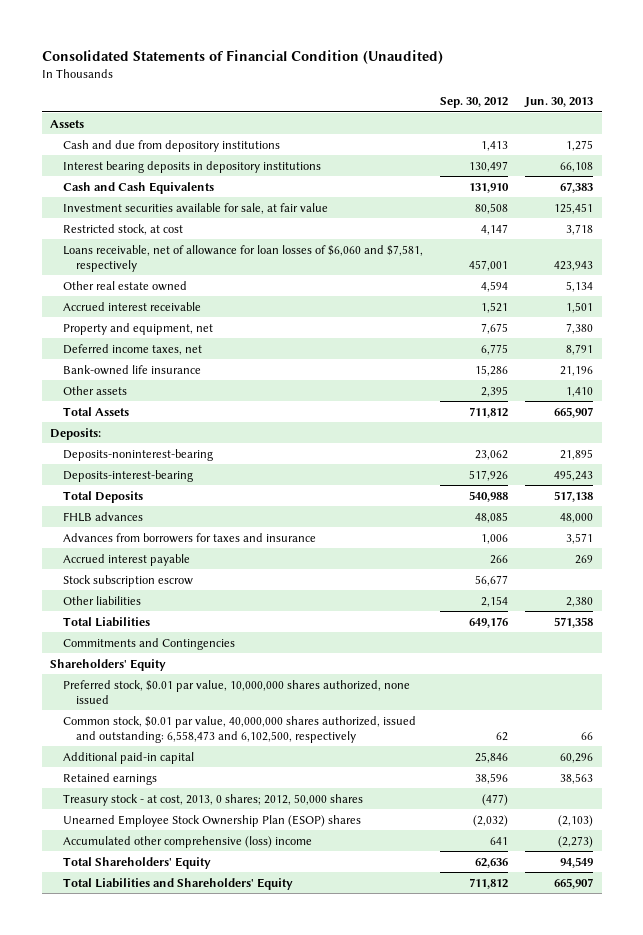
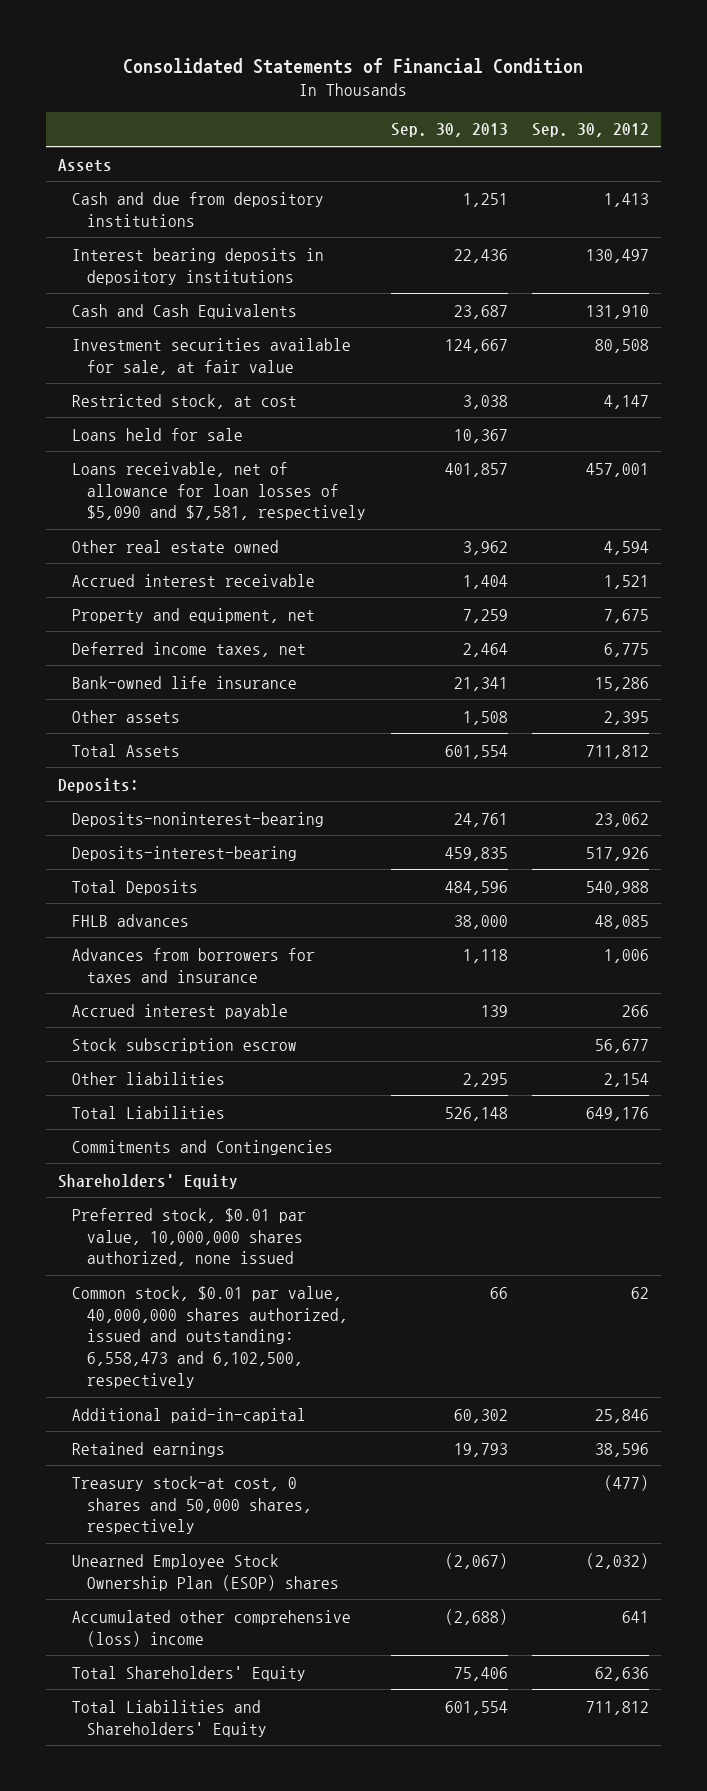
[41,50,443,65] Consolidated Statements of Financial Condition (Unaudited) -> [123,57,584,74] Consolidated Statements of Financial Condition
[524,97,594,109] Jun. 30, 2013 -> none
none -> [390,123,508,138] Sep. 30, 2013
none -> [72,427,244,441] Loans held for sale
[63,244,424,272] Loans receivable, net of allowance for loan losses of $6,060 and $7,581, respectively -> [72,461,367,521] Loans receivable, net of allowance for loan losses of $5,090 and $7,581, respectively
[63,751,195,764] Additional paid-in capital -> [72,1407,307,1423] Additional paid-in-capital
[63,793,364,806] Treasury stock - at cost, 2013, 0 shares; 2012, 50,000 shares -> [72,1475,313,1535] Treasury stock-at cost, 0 shares and 50,000 shares, respectively

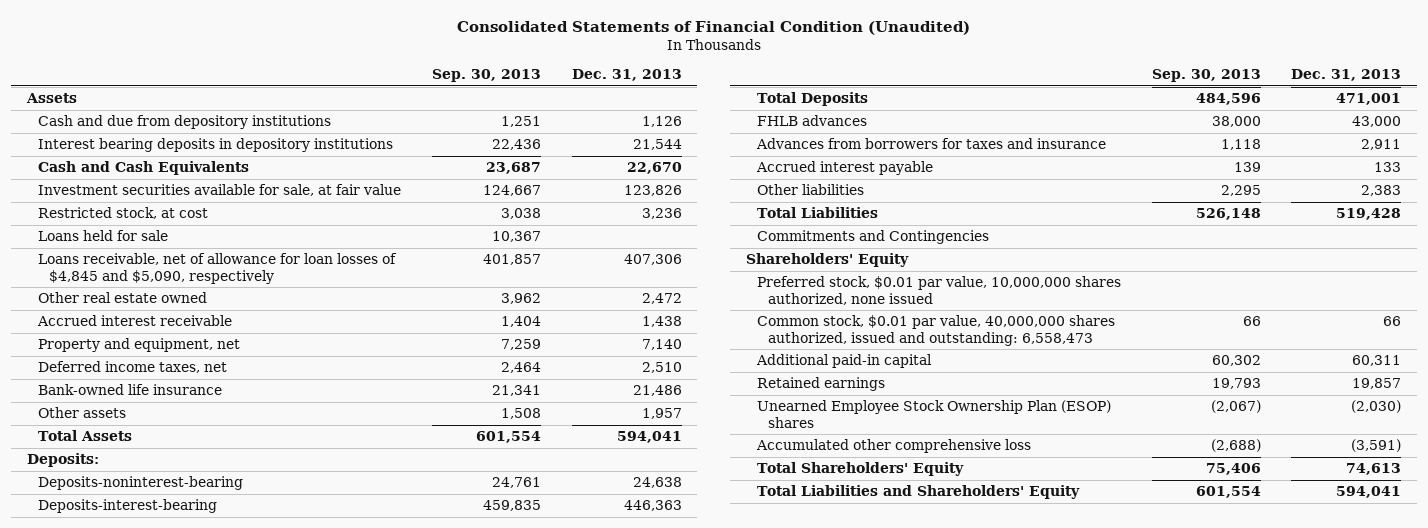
[123,57,584,74] Consolidated Statements of Financial Condition -> [456,20,970,35] Consolidated Statements of Financial Condition (Unaudited)
[532,123,650,138] Sep. 30, 2012 -> none
none -> [571,69,682,82] Dec. 31, 2013
[72,461,367,521] Loans receivable, net of allowance for loan losses of $5,090 and $7,581, respectively -> [37,253,397,284] Loans receivable, net of allowance for loan losses of $4,845 and $5,090, respectively
[72,1037,298,1053] Stock subscription escrow -> none
[72,1285,349,1389] Common stock, $0.01 par value, 40,000,000 shares authorized, issued and outstanding: 6,558,473 and 6,102,500, respectively -> [756,315,1115,346] Common stock, $0.01 par value, 40,000,000 shares authorized, issued and outstanding: 6,558,473
[72,1407,307,1423] Additional paid-in-capital -> [755,354,932,369] Additional paid-in capital
[72,1475,313,1535] Treasury stock-at cost, 0 shares and 50,000 shares, respectively -> none
[72,1609,352,1647] Accumulated other comprehensive (loss) income -> [755,439,1031,454] Accumulated other comprehensive loss

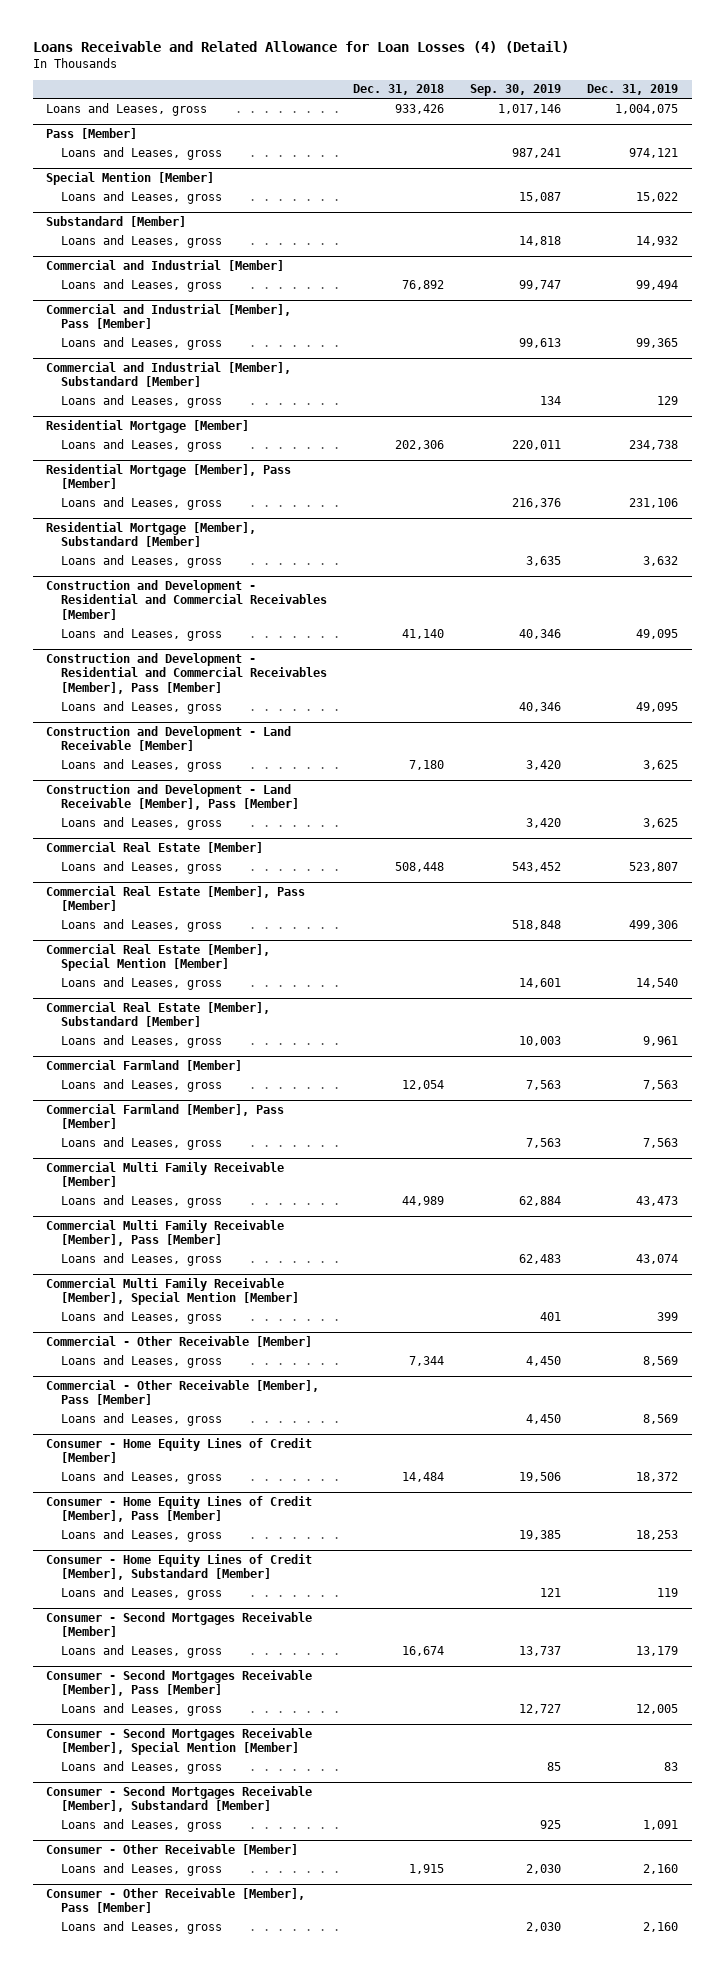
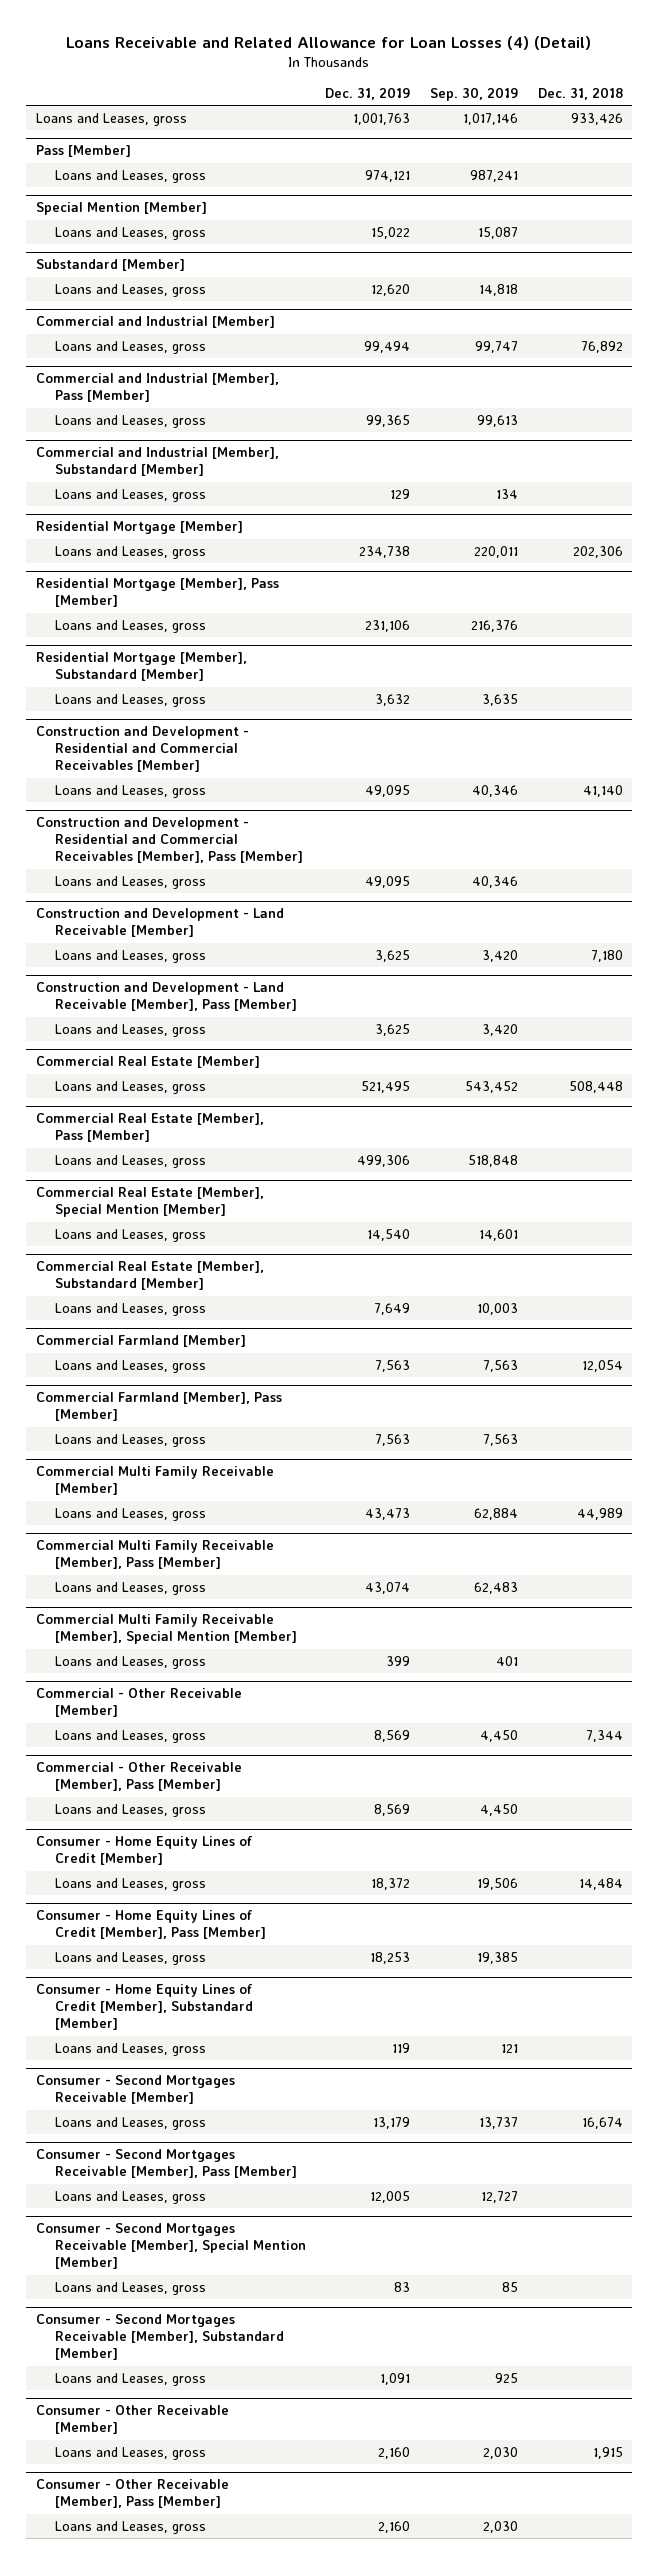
[615,103,679,114] 1,004,075 -> [353,112,411,125] 1,001,763
[636,235,679,246] 14,932 -> [371,283,411,296] 12,620
[629,861,679,872] 523,807 -> [361,1080,411,1093] 521,495
[643,1035,679,1046] 9,961 -> [374,1302,411,1315] 7,649

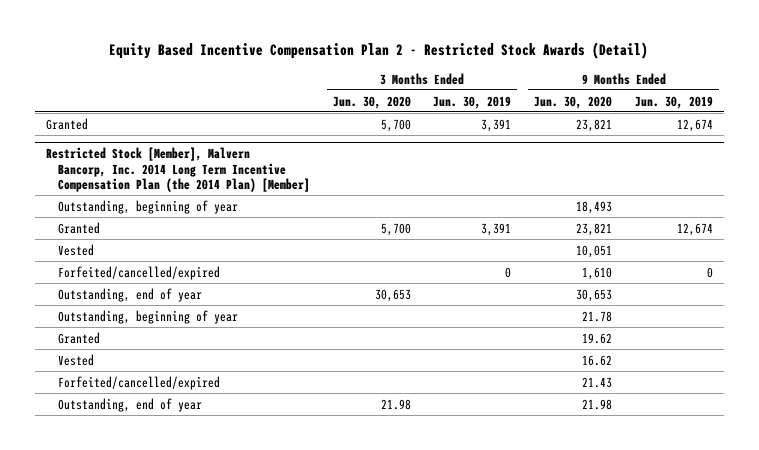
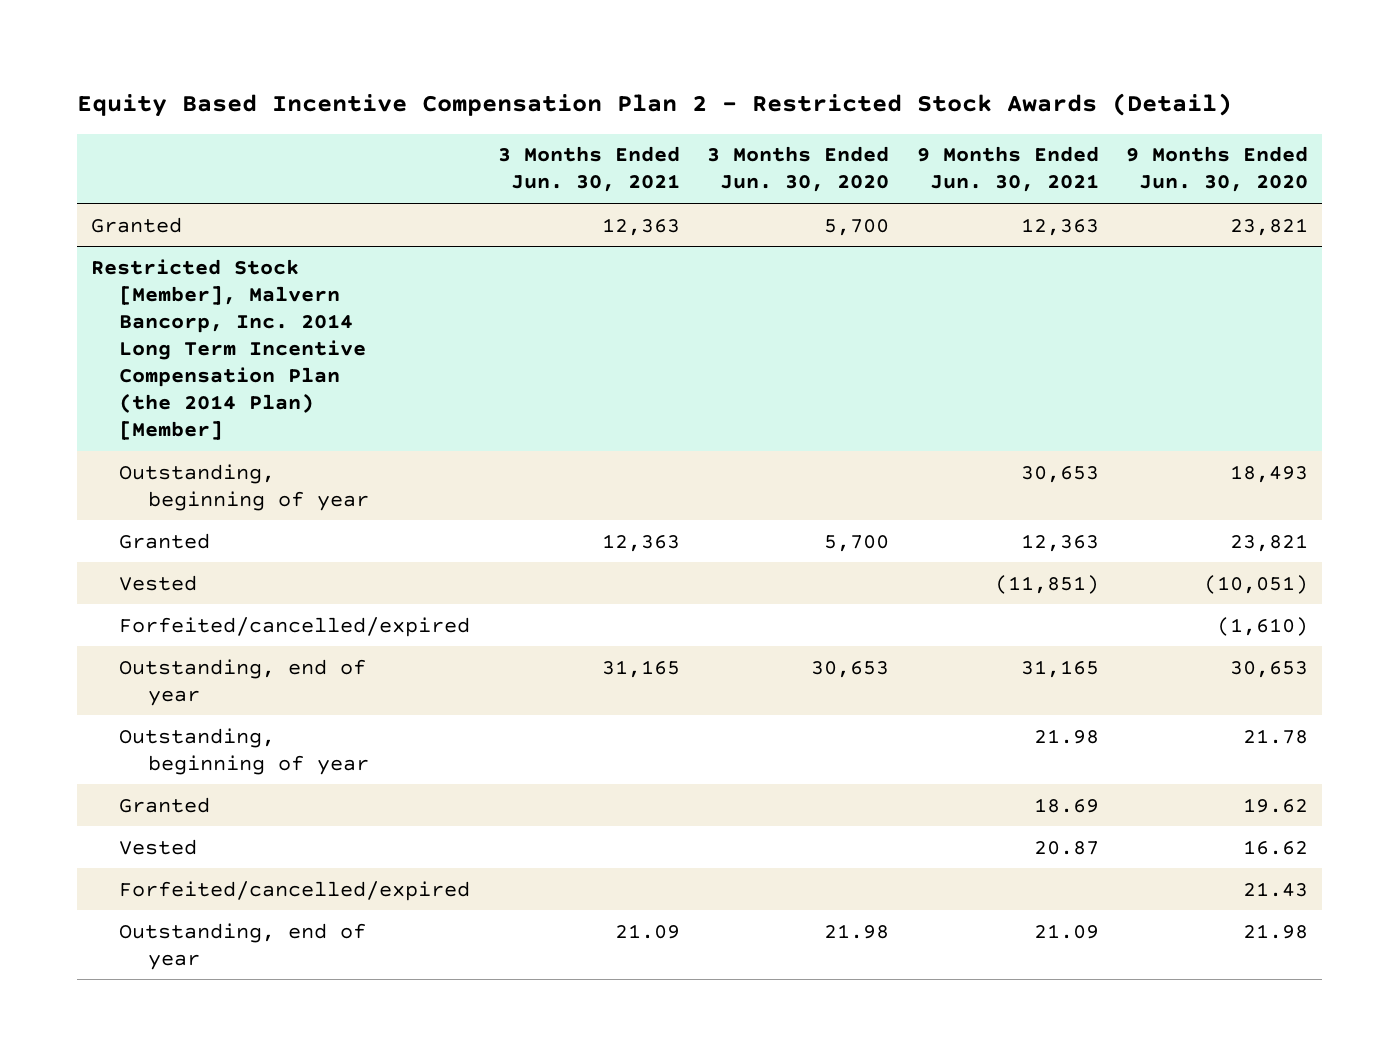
[433,95,512,109] Jun. 30, 2019 -> none
[634,95,713,109] Jun. 30, 2019 -> none
none -> [497,146,680,193] 3 Months Ended Jun. 30, 2021
none -> [916,146,1099,193] 9 Months Ended Jun. 30, 2021
[576,244,613,258] 10,051 -> [1204,574,1309,594] (10,051)
[582,266,613,280] 1,610 -> [1217,616,1309,636] (1,610)

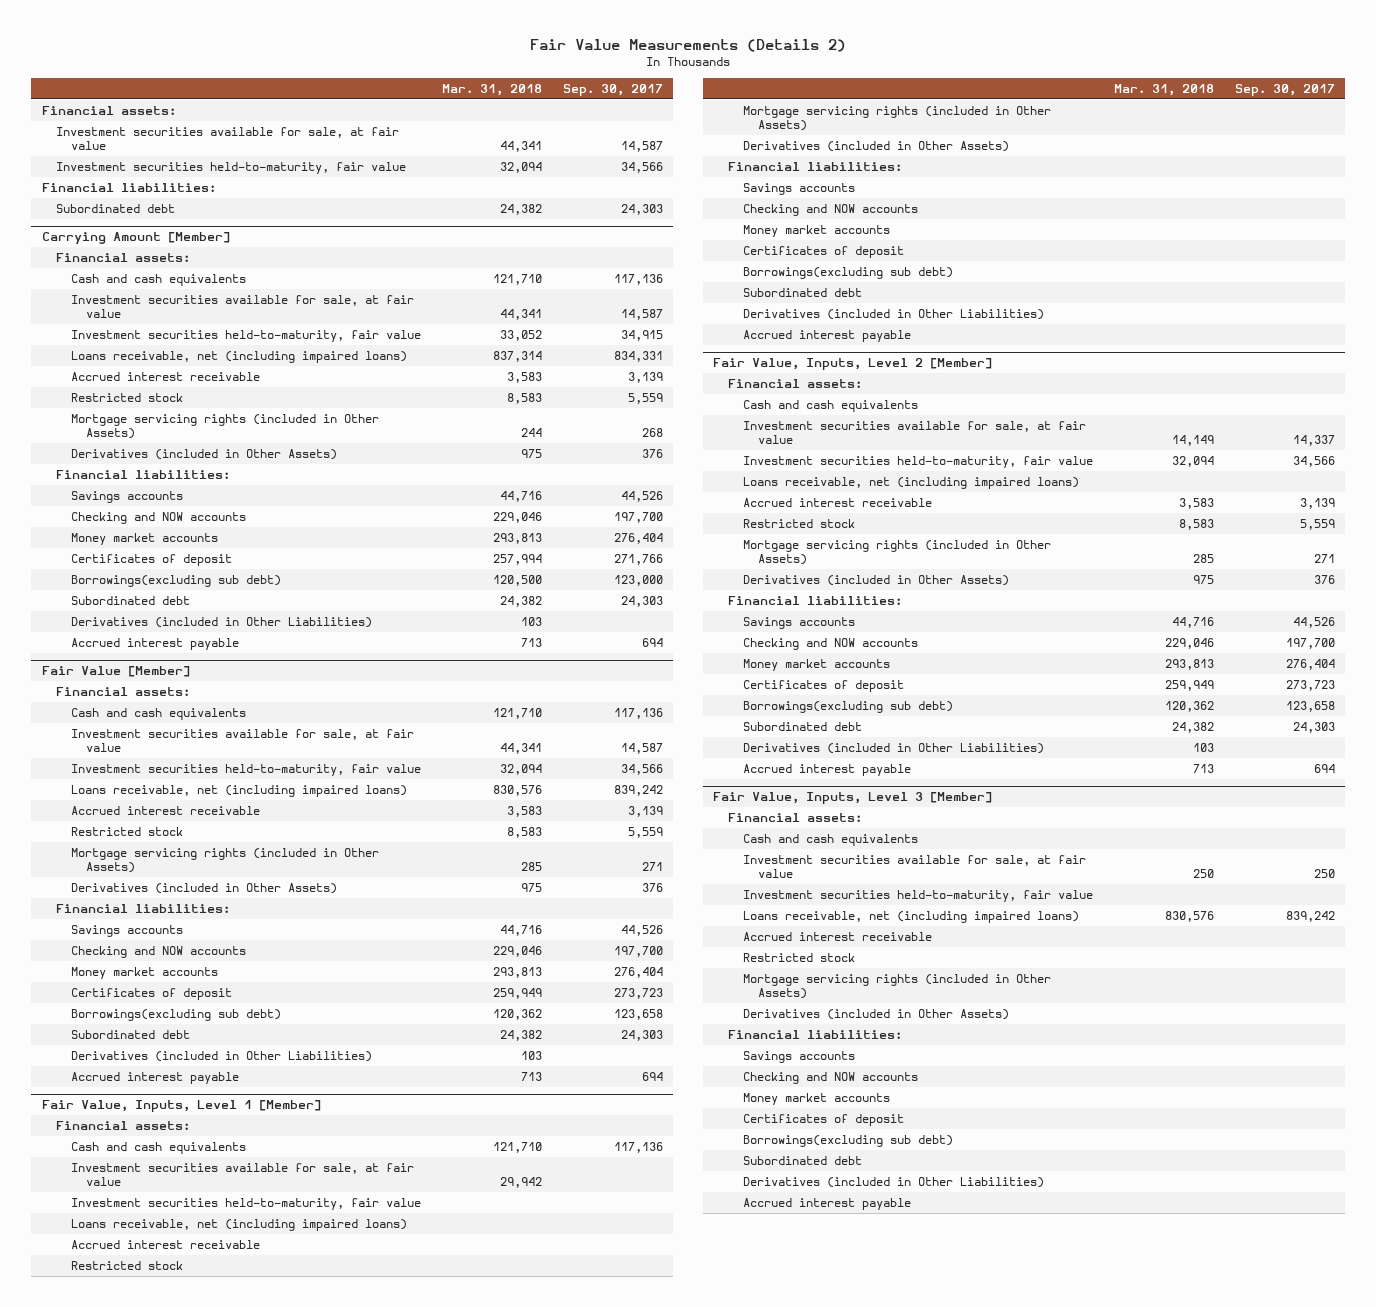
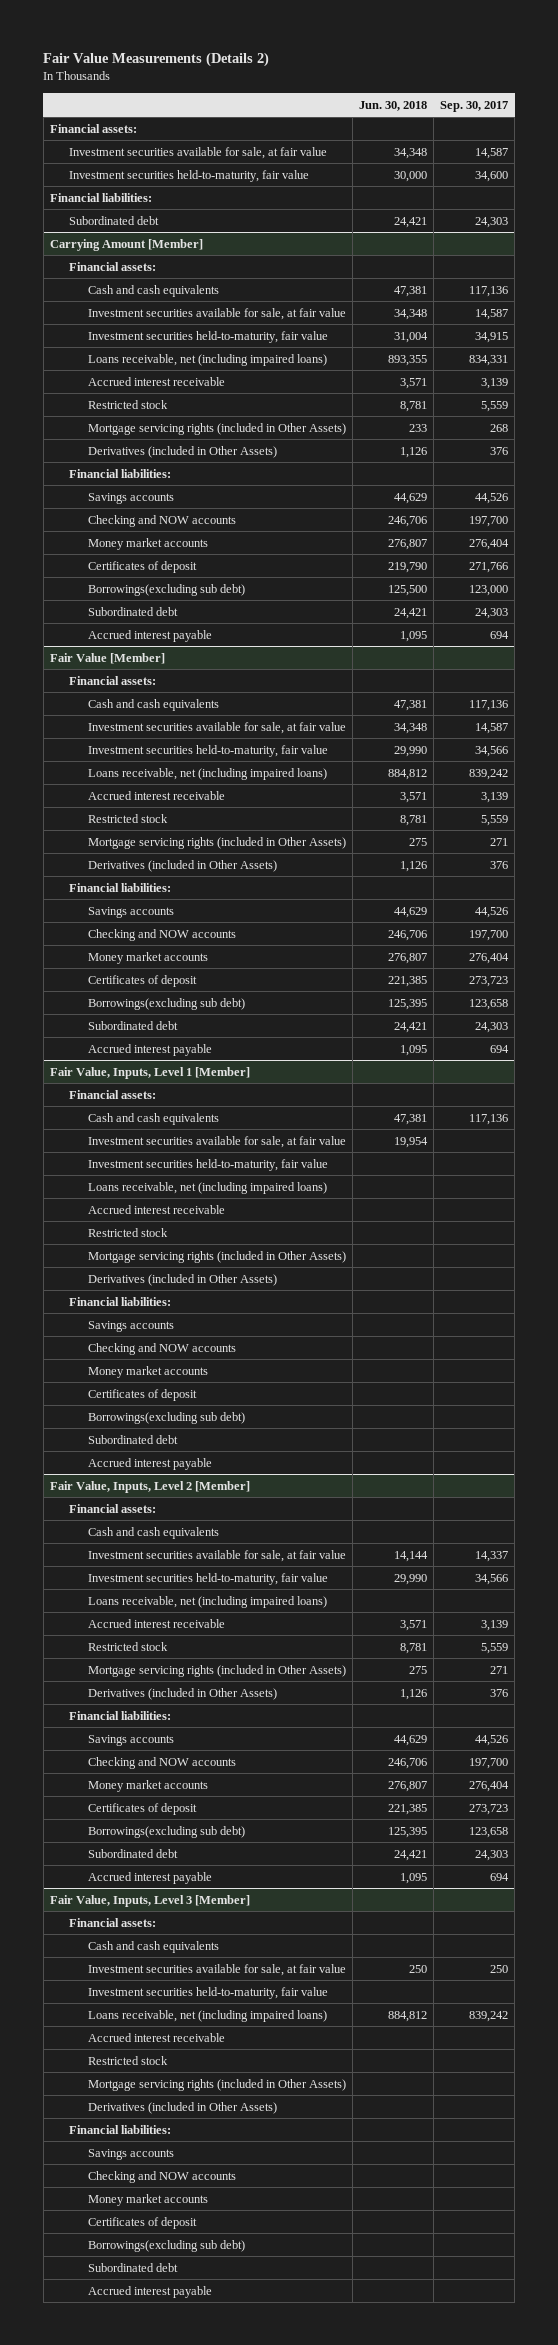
[441,83,542,96] Mar. 31, 2018 -> none
none -> [359,100,428,111] Jun. 30, 2018
[620,161,663,173] 34,566 -> [475,170,509,182] 34,600
[71,616,373,628] Derivatives (included in Other Liabilities) -> none
[71,1050,373,1062] Derivatives (included in Other Liabilities) -> none
[742,308,1044,320] Derivatives (included in Other Liabilities) -> none
[742,742,1044,754] Derivatives (included in Other Liabilities) -> none
[742,1176,1044,1188] Derivatives (included in Other Liabilities) -> none

